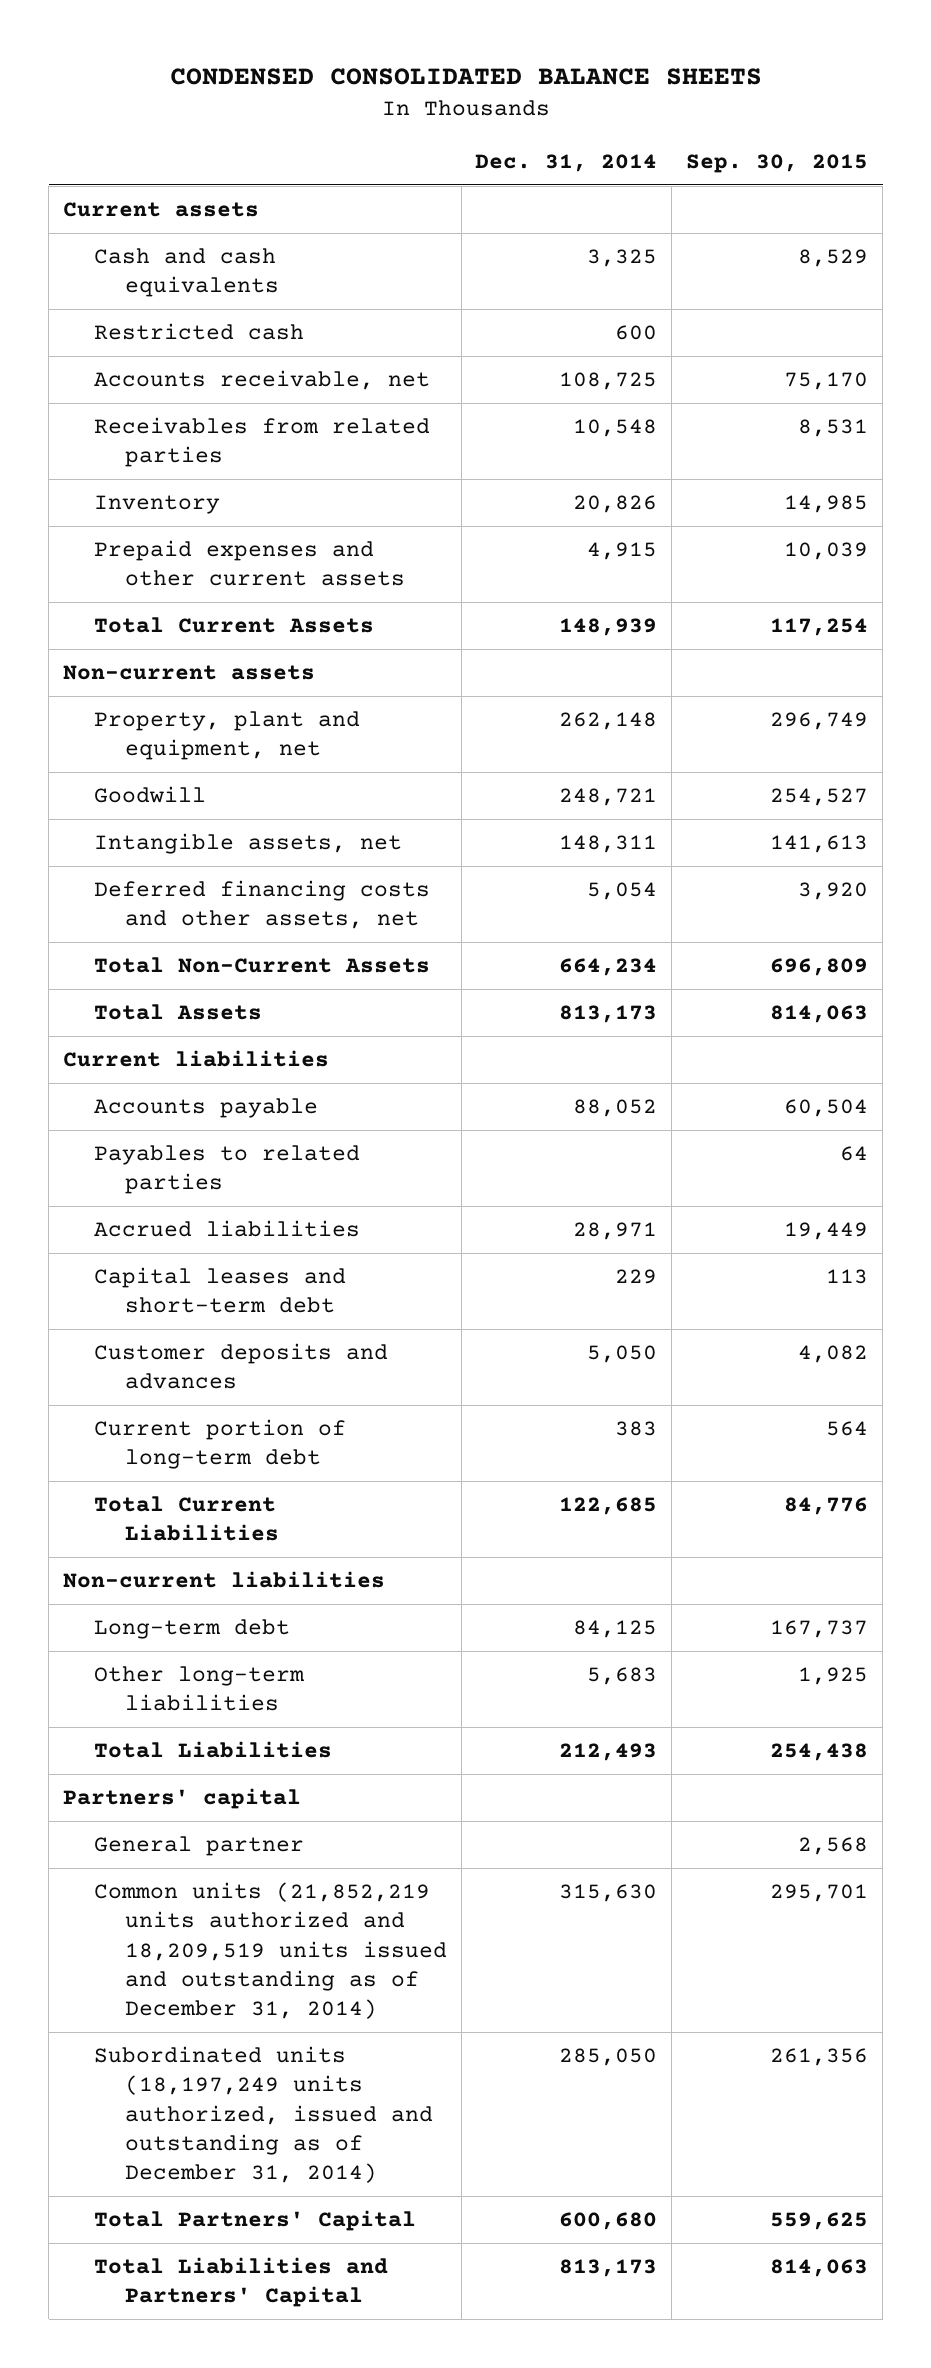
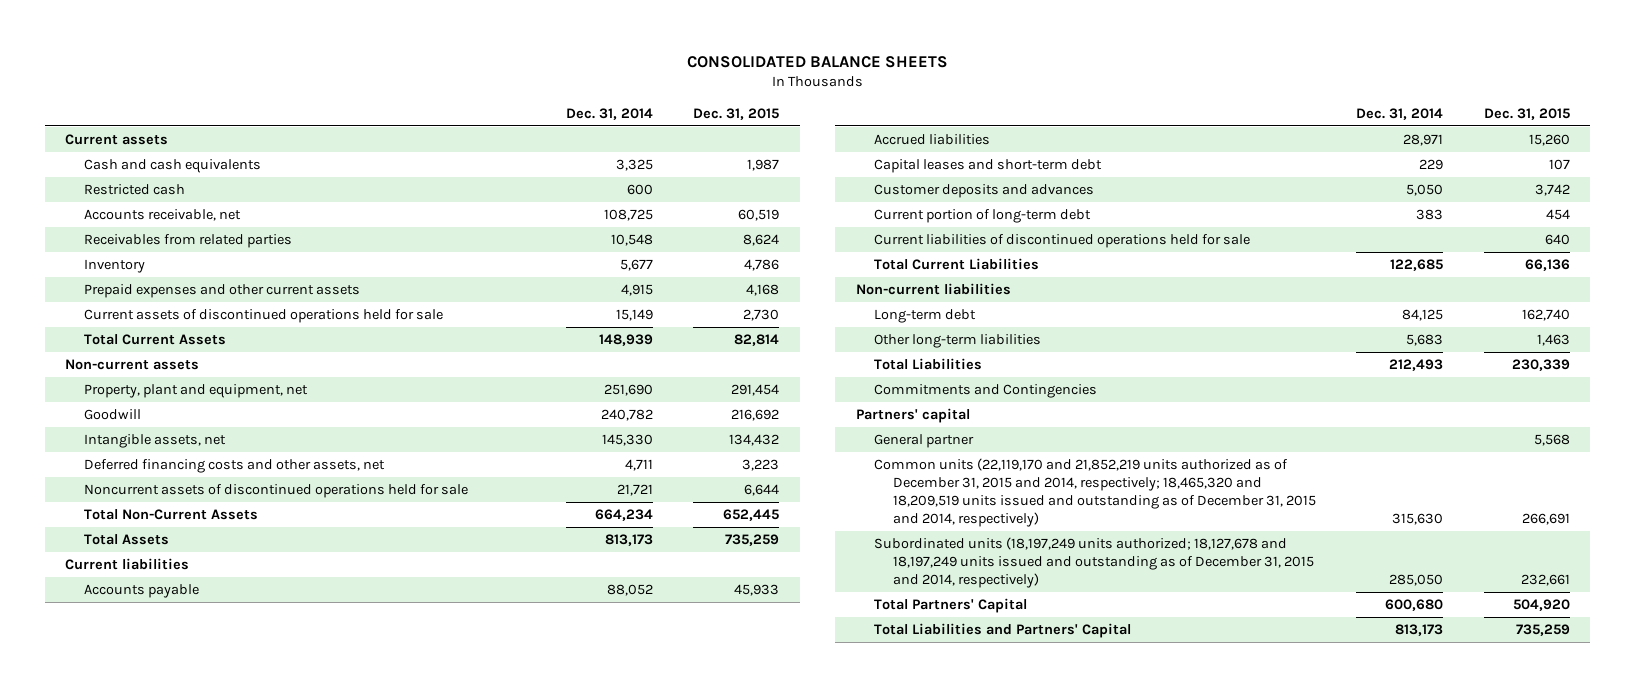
[169,68,762,86] CONDENSED CONSOLIDATED BALANCE SHEETS -> [686,56,948,69] CONSOLIDATED BALANCE SHEETS
[686,154,869,174] Sep. 30, 2015 -> none
none -> [693,107,780,120] Dec. 31, 2015
[573,494,658,513] 20,826 -> [619,258,653,271] 5,677
none -> [83,308,443,323] Current assets of discontinued operations held for sale
[559,711,658,730] 262,148 -> [603,383,653,396] 251,690
[559,787,658,806] 248,721 -> [600,408,653,421] 240,782
[559,834,658,853] 148,311 -> [601,433,653,446] 145,330
[587,881,658,900] 5,054 -> [624,458,653,471] 4,711
none -> [83,483,468,498] Noncurrent assets of discontinued operations held for sale
[93,1144,360,1195] Payables to related parties -> none
none -> [874,233,1251,248] Current liabilities of discontinued operations held for sale
none -> [874,383,1098,398] Commitments and Contingencies
[93,1881,447,2020] Common units (21,852,219 units authorized and 18,209,519 units issued and outstanding as of December 31, 2014) -> [874,457,1316,528] Common units (22,119,170 and 21,852,219 units authorized as of December 31, 2015 and 2014, respectively; 18,465,320 and 18,209,519 units issued and outstanding as of December 31, 2015 and 2014, respectively)
[93,2045,433,2184] Subordinated units (18,197,249 units authorized, issued and outstanding as of December 31, 2014) -> [874,536,1314,589] Subordinated units (18,197,249 units authorized; 18,127,678 and 18,197,249 units issued and outstanding as of December 31, 2015 and 2014, respectively)

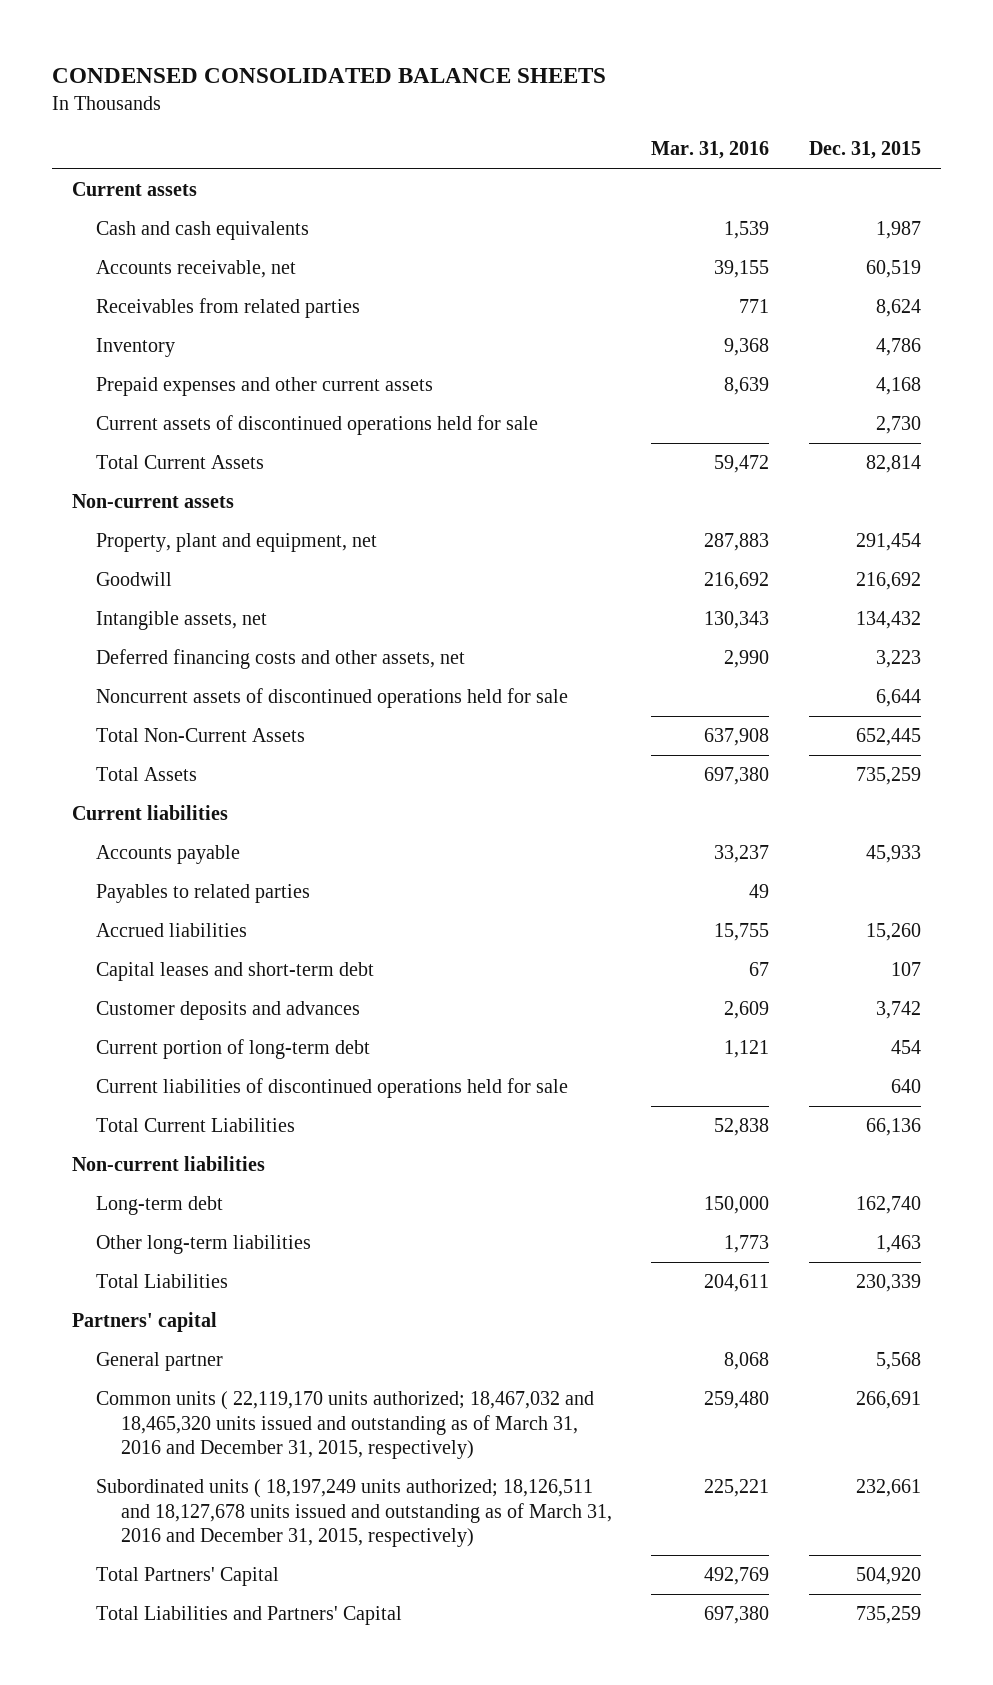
[686,56,948,69] CONSOLIDATED BALANCE SHEETS -> [51,67,606,83] CONDENSED CONSOLIDATED BALANCE SHEETS
[565,107,653,120] Dec. 31, 2014 -> none
none -> [651,141,770,160] Mar. 31, 2016
[83,183,185,195] Restricted cash -> none
none -> [96,884,311,904] Payables to related parties
[874,383,1098,398] Commitments and Contingencies -> none
[874,457,1316,528] Common units (22,119,170 and 21,852,219 units authorized as of December 31, 2015 and 2014, respectively; 18,465,320 and 18,209,519 units issued and outstanding as of December 31, 2015 and 2014, respectively) -> [96,1391,595,1459] Common units ( 22,119,170 units authorized; 18,467,032 and 18,465,320 units issued and outstanding as of March 31, 2016 and December 31, 2015, respectively)
[874,536,1314,589] Subordinated units (18,197,249 units authorized; 18,127,678 and 18,197,249 units issued and outstanding as of December 31, 2015 and 2014, respectively) -> [96,1479,612,1547] Subordinated units ( 18,197,249 units authorized; 18,126,511 and 18,127,678 units issued and outstanding as of March 31, 2016 and December 31, 2015, respectively)

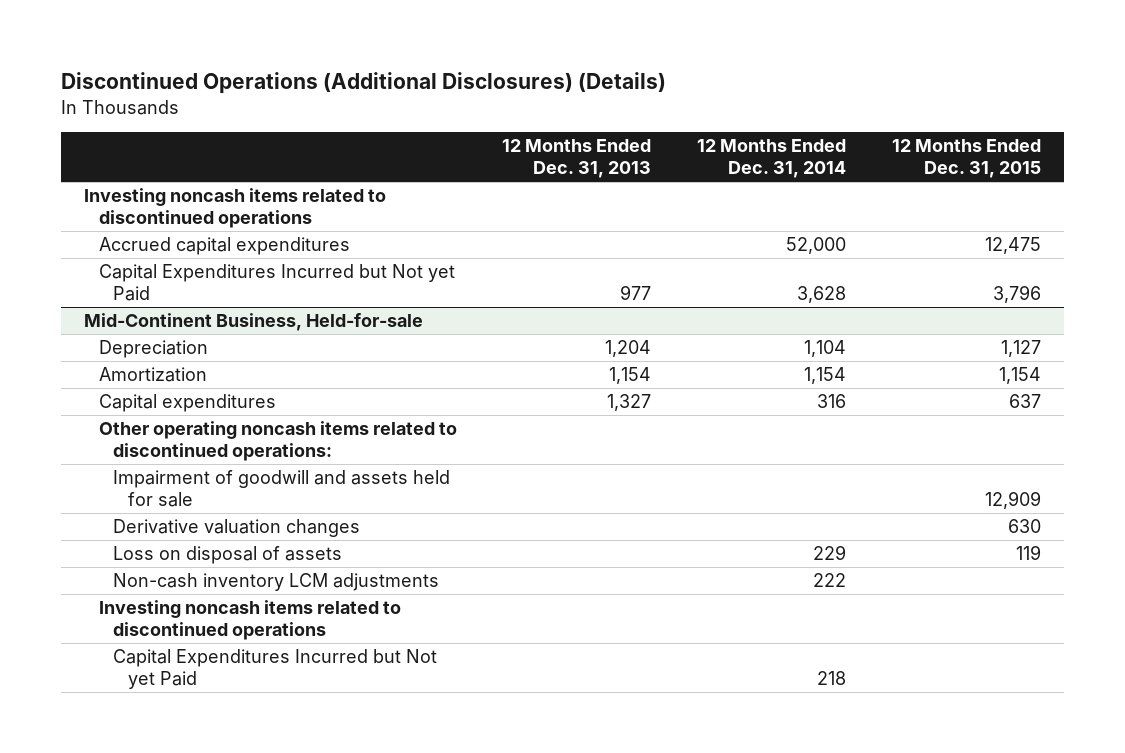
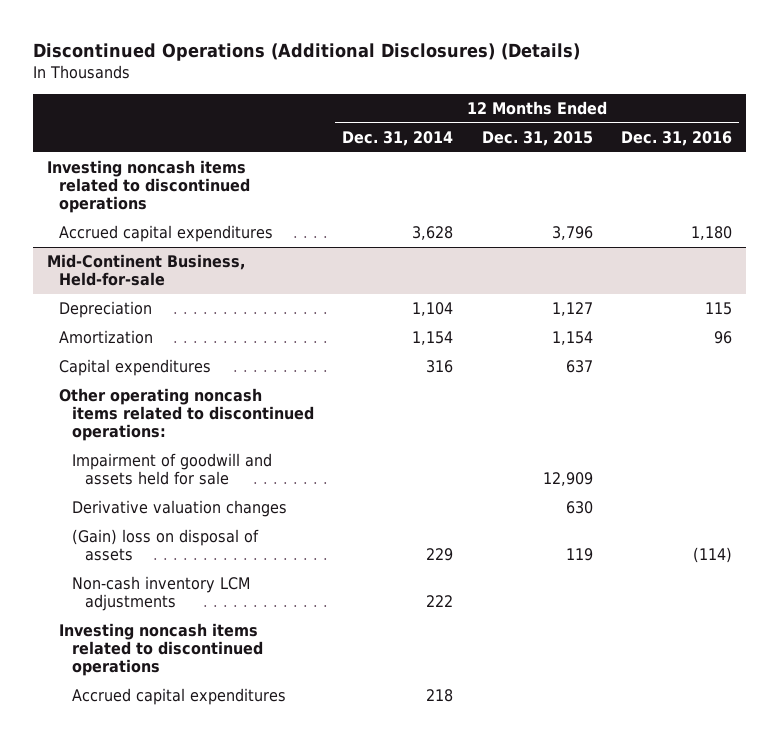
[502,139,652,178] 12 Months Ended Dec. 31, 2013 -> none
none -> [621,131,733,147] Dec. 31, 2016
[98,264,455,302] Capital Expenditures Incurred but Not yet Paid -> none
[786,237,847,255] 52,000 -> [412,226,454,241] 3,628
[985,237,1042,255] 12,475 -> [551,226,593,241] 3,796
[113,546,343,565] Loss on disposal of assets -> [72,529,260,562] (Gain) loss on disposal of assets
[113,649,438,690] Capital Expenditures Incurred but Not yet Paid -> [72,688,287,706] Accrued capital expenditures

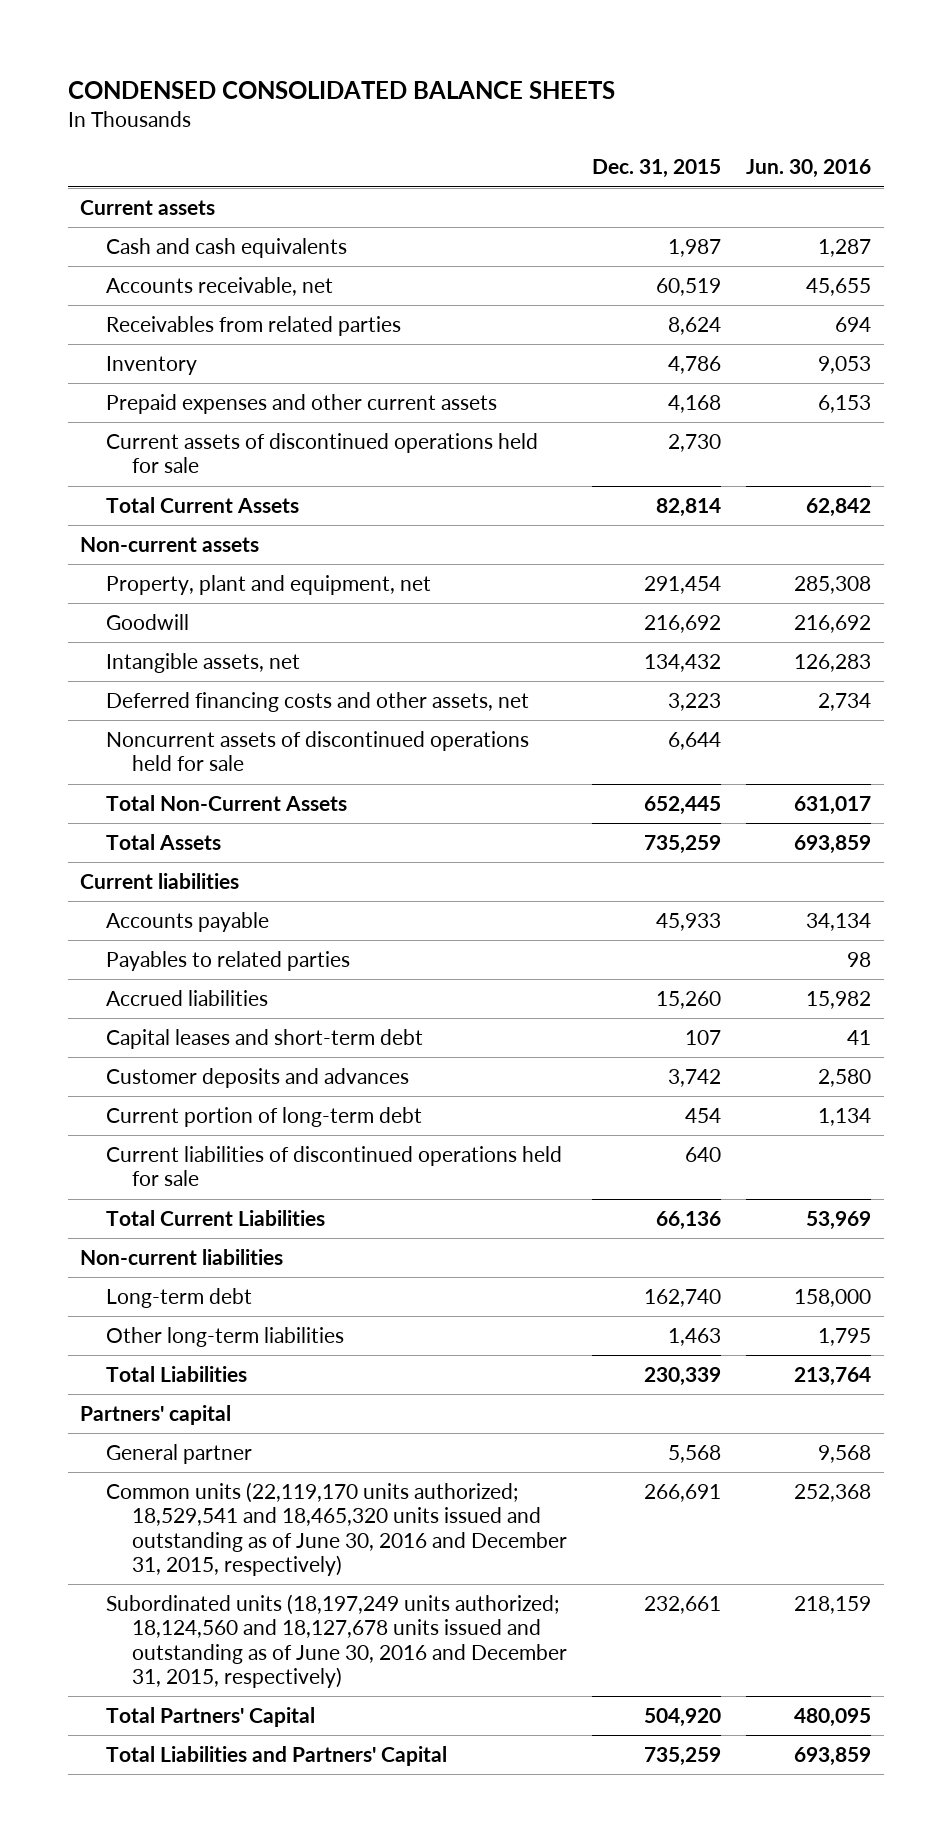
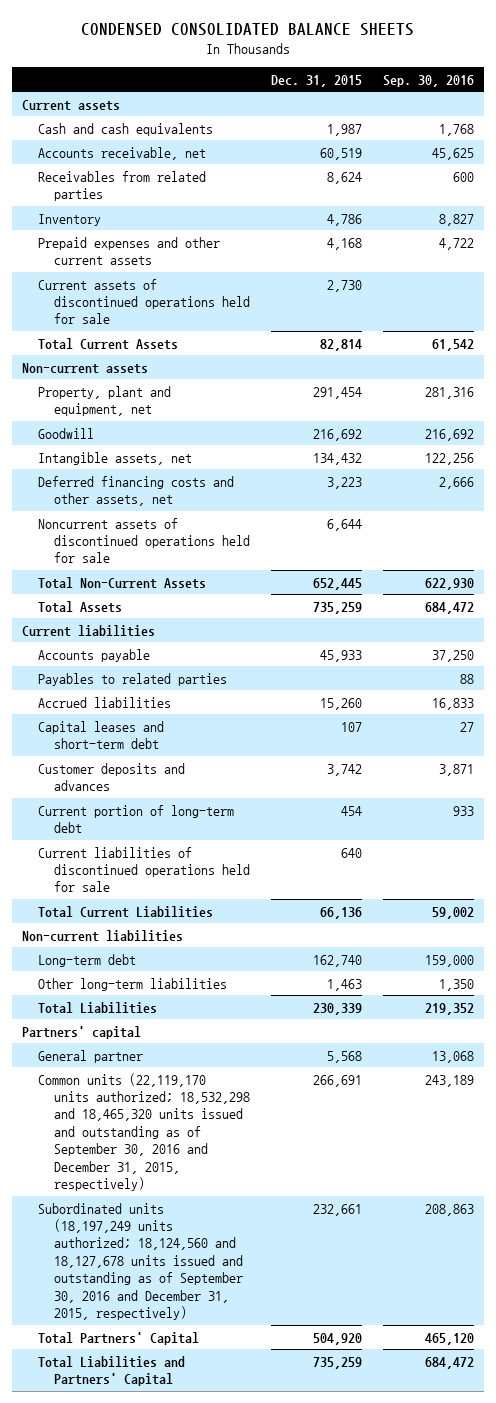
[746,159,872,179] Jun. 30, 2016 -> none
none -> [382,74,474,87] Sep. 30, 2016
[105,1482,567,1576] Common units (22,119,170 units authorized; 18,529,541 and 18,465,320 units issued and outstanding as of June 30, 2016 and December 31, 2015, respectively) -> [38,1072,251,1192] Common units (22,119,170 units authorized; 18,532,298 and 18,465,320 units issued and outstanding as of September 30, 2016 and December 31, 2015, respectively)
[105,1594,567,1688] Subordinated units (18,197,249 units authorized; 18,124,560 and 18,127,678 units issued and outstanding as of June 30, 2016 and December 31, 2015, respectively) -> [38,1202,244,1321] Subordinated units (18,197,249 units authorized; 18,124,560 and 18,127,678 units issued and outstanding as of September 30, 2016 and December 31, 2015, respectively)

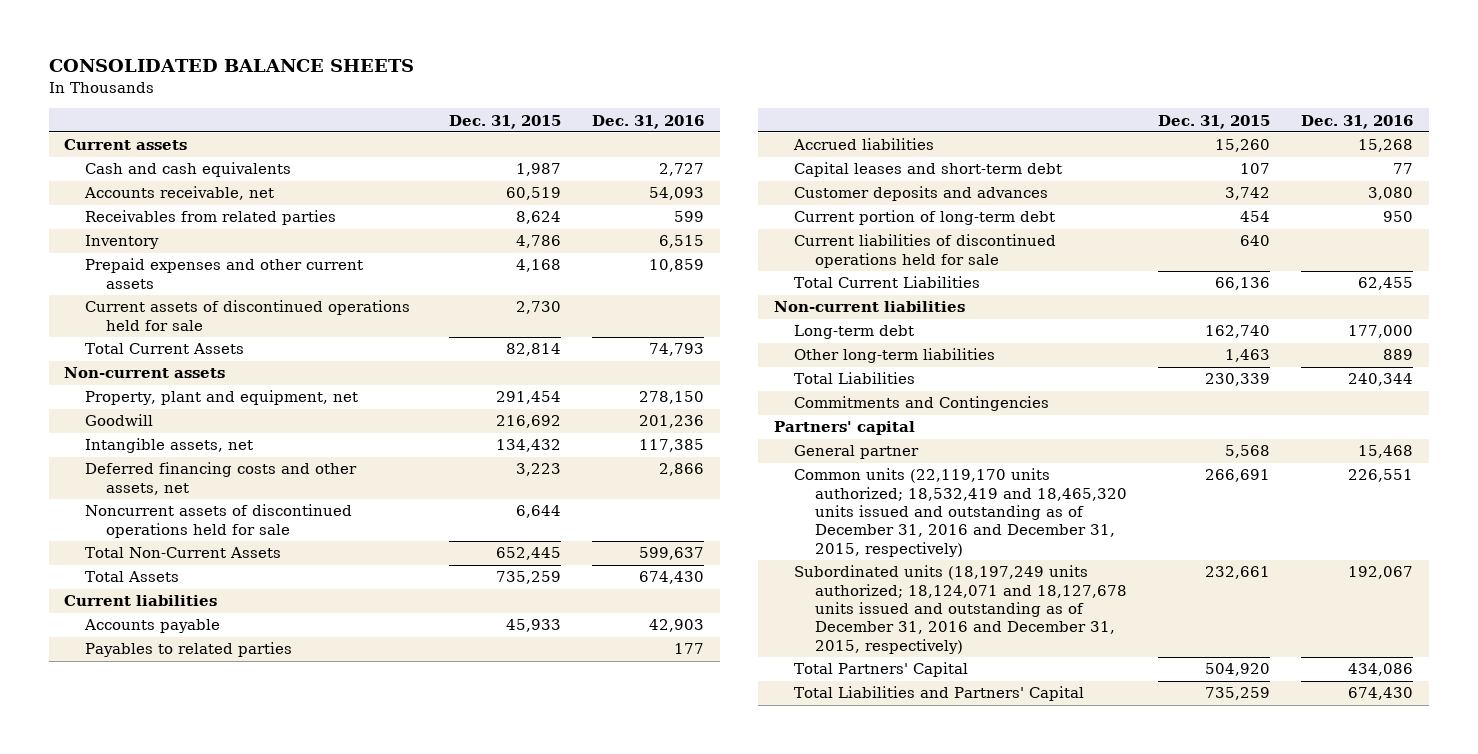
[80,22,414,36] CONDENSED CONSOLIDATED BALANCE SHEETS -> [48,59,414,73] CONSOLIDATED BALANCE SHEETS
[382,74,474,87] Sep. 30, 2016 -> none
none -> [592,114,705,129] Dec. 31, 2016
none -> [794,396,1050,412] Commitments and Contingencies
[38,1072,251,1192] Common units (22,119,170 units authorized; 18,532,298 and 18,465,320 units issued and outstanding as of September 30, 2016 and December 31, 2015, respectively) -> [794,468,1127,557] Common units (22,119,170 units authorized; 18,532,419 and 18,465,320 units issued and outstanding as of December 31, 2016 and December 31, 2015, respectively)
[38,1202,244,1321] Subordinated units (18,197,249 units authorized; 18,124,560 and 18,127,678 units issued and outstanding as of September 30, 2016 and December 31, 2015, respectively) -> [794,565,1127,654] Subordinated units (18,197,249 units authorized; 18,124,071 and 18,127,678 units issued and outstanding as of December 31, 2016 and December 31, 2015, respectively)

